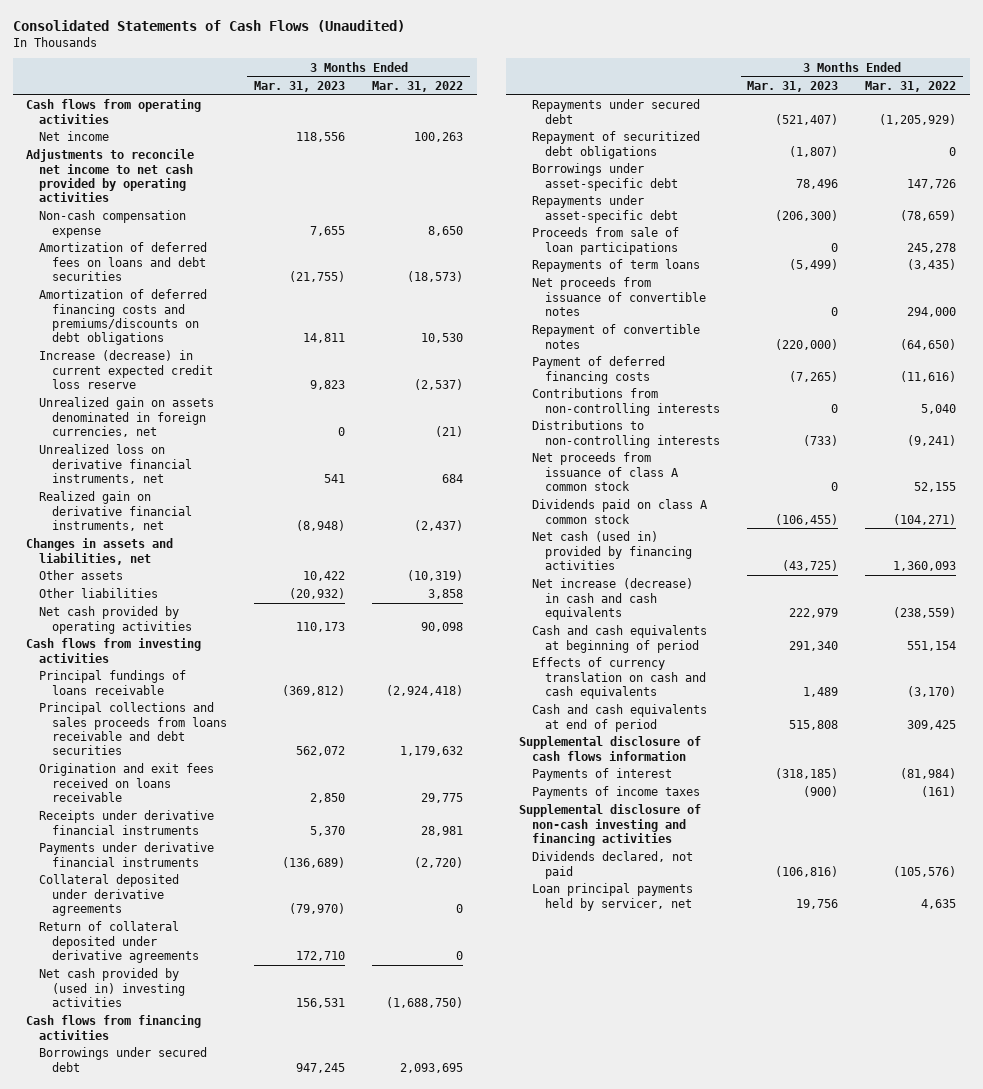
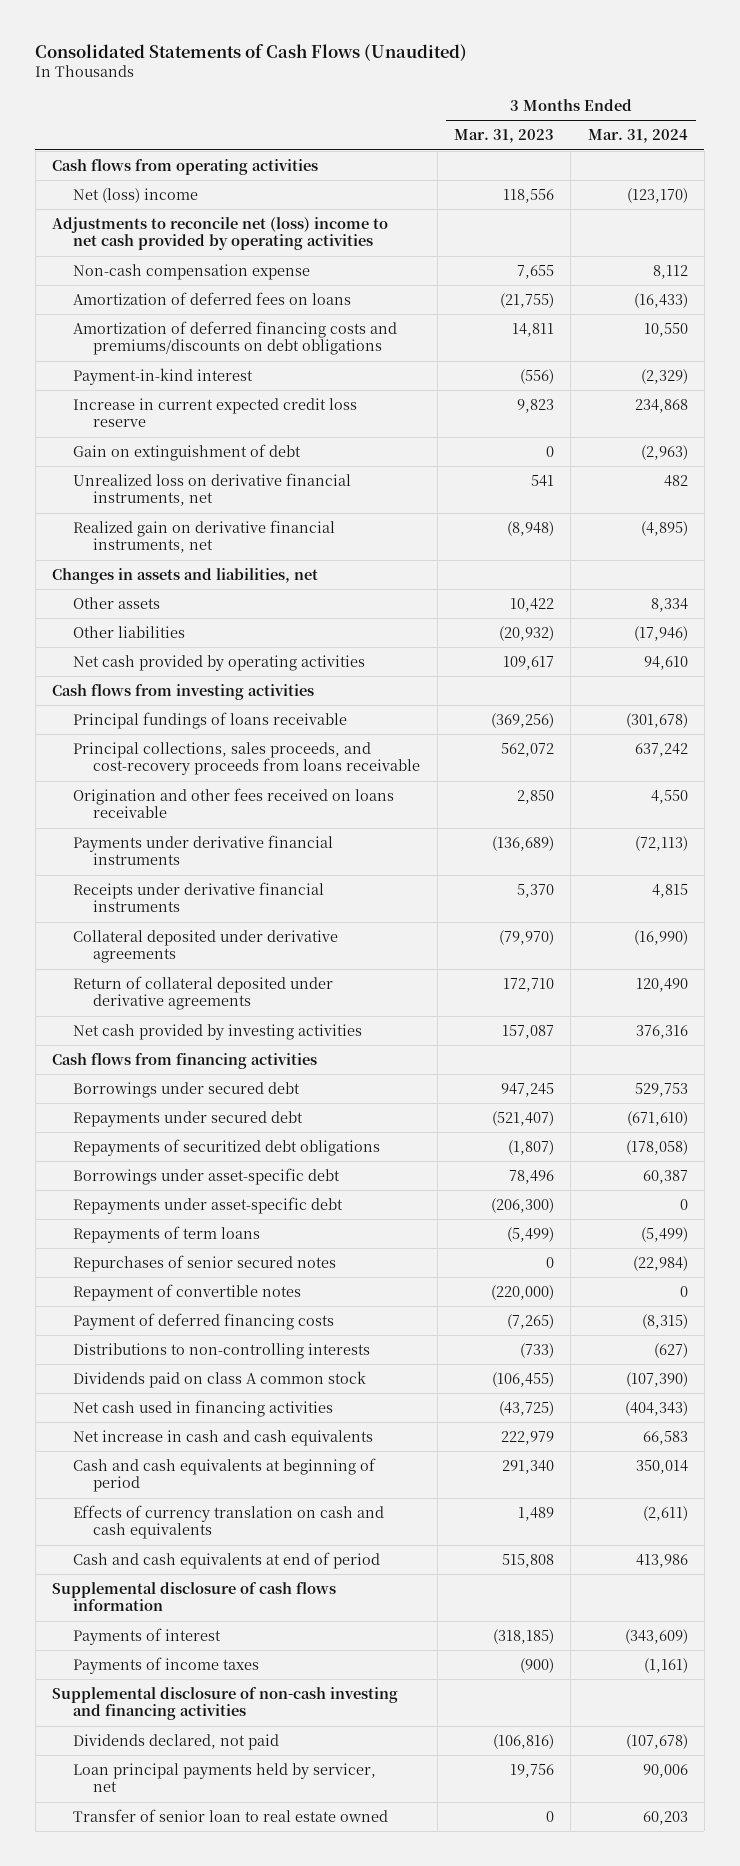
[372,81,464,93] Mar. 31, 2022 -> none
none -> [587,129,688,144] Mar. 31, 2024
[39,131,110,142] Net income -> [72,187,198,203] Net (loss) income
[26,149,195,202] Adjustments to reconcile net income to net cash provided by operating activities -> [51,216,388,251] Adjustments to reconcile net (loss) income to net cash provided by operating activities
[39,242,208,281] Amortization of deferred fees on loans and debt securities -> [72,291,351,305] Amortization of deferred fees on loans
[39,397,215,437] Unrealized gain on assets denominated in foreign currencies, net -> none
none -> [72,367,253,385] Payment-in-kind interest
[39,350,214,389] Increase (decrease) in current expected credit loss reserve -> [72,397,357,428] Increase in current expected credit loss reserve
none -> [72,443,301,461] Gain on extinguishment of debt
[296,621,346,632] 110,173 -> [503,655,555,670] 109,617
[282,684,346,696] (369,812) -> [491,712,555,728] (369,256)
[39,702,228,755] Principal collections and sales proceeds from loans receivable and debt securities -> [72,741,421,776] Principal collections, sales proceeds, and cost-recovery proceeds from loans receivable
[39,763,215,802] Origination and exit fees received on loans receivable -> [72,787,394,819] Origination and other fees received on loans receivable
[39,810,215,835] Receipts under derivative financial instruments -> [72,881,324,913] Receipts under derivative financial instruments
[39,968,186,1007] Net cash provided by (used in) investing activities -> [72,1023,362,1040] Net cash provided by investing activities
[296,997,346,1008] 156,531 -> [502,1024,555,1039] 157,087
[532,131,701,159] Repayment of securitized debt obligations -> [72,1138,380,1156] Repayments of securitized debt obligations
[532,227,680,255] Proceeds from sale of loan participations -> none
[532,277,707,316] Net proceeds from issuance of convertible notes -> none
none -> [72,1254,336,1272] Repurchases of senior secured notes
[532,388,721,416] Contributions from non-controlling interests -> none
[532,452,680,491] Net proceeds from issuance of class A common stock -> none
[532,531,693,570] Net cash (used in) provided by financing activities -> [72,1399,333,1417] Net cash used in financing activities
[532,578,694,620] Net increase (decrease) in cash and cash equivalents -> [72,1429,373,1446] Net increase in cash and cash equivalents
none -> [72,1808,388,1822] Transfer of senior loan to real estate owned

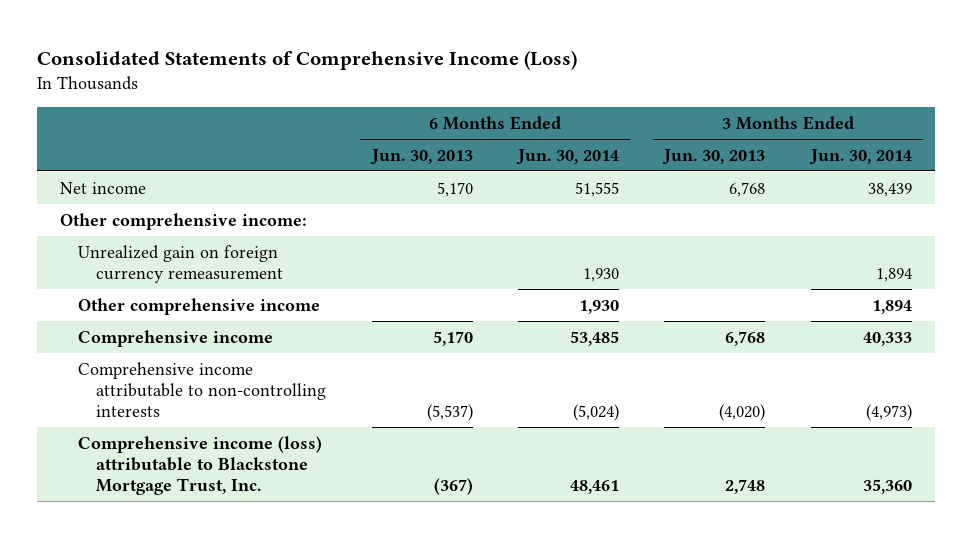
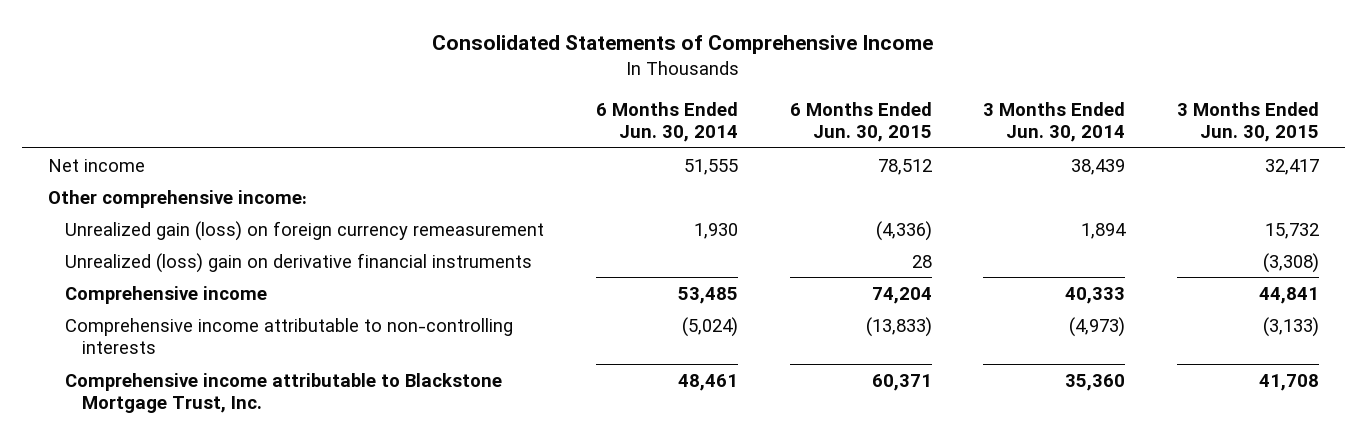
[37,50,578,71] Consolidated Statements of Comprehensive Income (Loss) -> [432,35,934,55] Consolidated Statements of Comprehensive Income
[369,148,473,165] Jun. 30, 2013 -> none
[662,148,766,165] Jun. 30, 2013 -> none
none -> [789,101,932,143] 6 Months Ended Jun. 30, 2015
none -> [1177,101,1320,143] 3 Months Ended Jun. 30, 2015
[78,297,321,315] Other comprehensive income -> none
[78,244,284,283] Unrealized gain on foreign currency remeasurement -> [64,220,544,241] Unrealized gain (loss) on foreign currency remeasurement
none -> [64,252,532,273] Unrealized (loss) gain on derivative financial instruments
[78,435,323,495] Comprehensive income (loss) attributable to Blackstone Mortgage Trust, Inc. -> [64,372,502,414] Comprehensive income attributable to Blackstone Mortgage Trust, Inc.

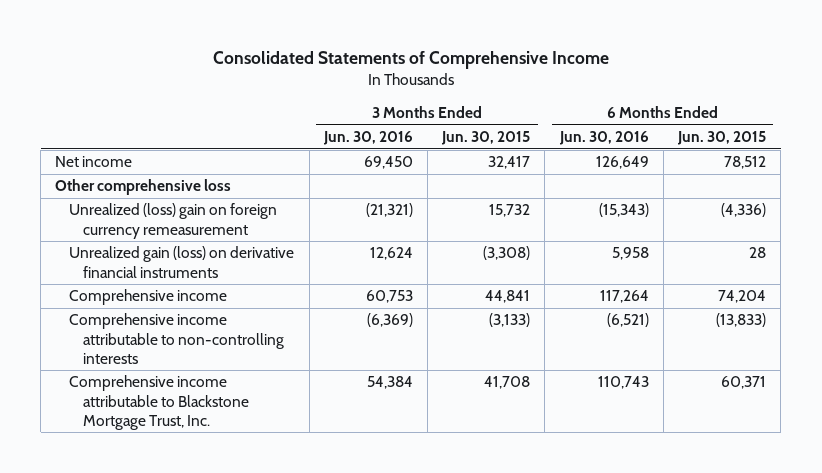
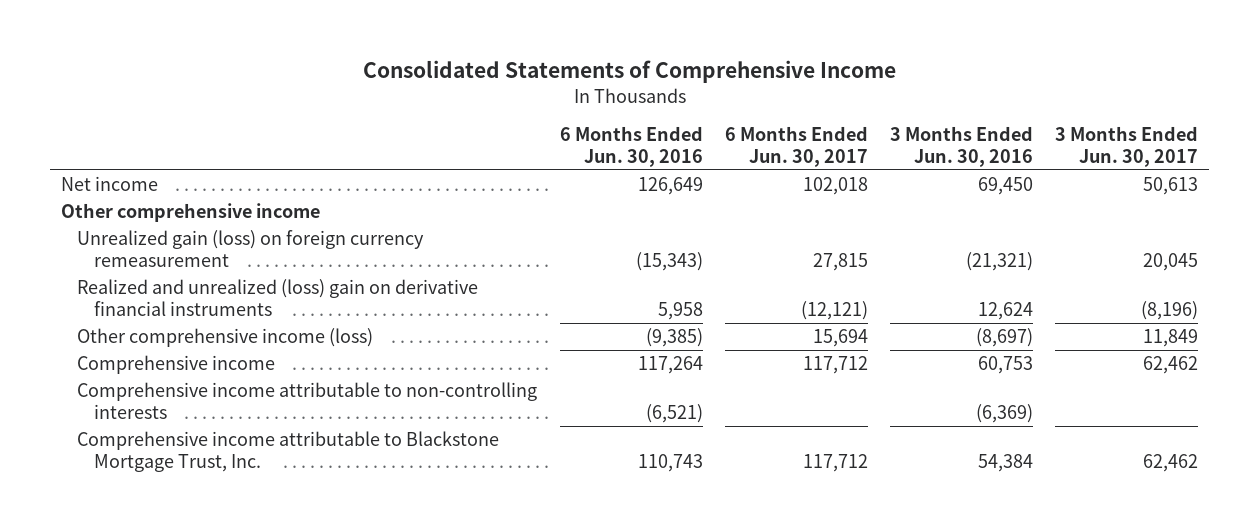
[441,130,531,145] Jun. 30, 2015 -> none
[677,130,767,145] Jun. 30, 2015 -> none
none -> [724,126,868,167] 6 Months Ended Jun. 30, 2017
none -> [1055,126,1199,167] 3 Months Ended Jun. 30, 2017
[55,179,232,196] Other comprehensive loss -> [60,203,320,223] Other comprehensive income
[69,203,278,239] Unrealized (loss) gain on foreign currency remeasurement -> [77,230,425,267] Unrealized gain (loss) on foreign currency remeasurement
[69,246,295,278] Unrealized gain (loss) on derivative financial instruments -> [77,279,479,316] Realized and unrealized (loss) gain on derivative financial instruments
none -> [77,328,374,348] Other comprehensive income (loss)

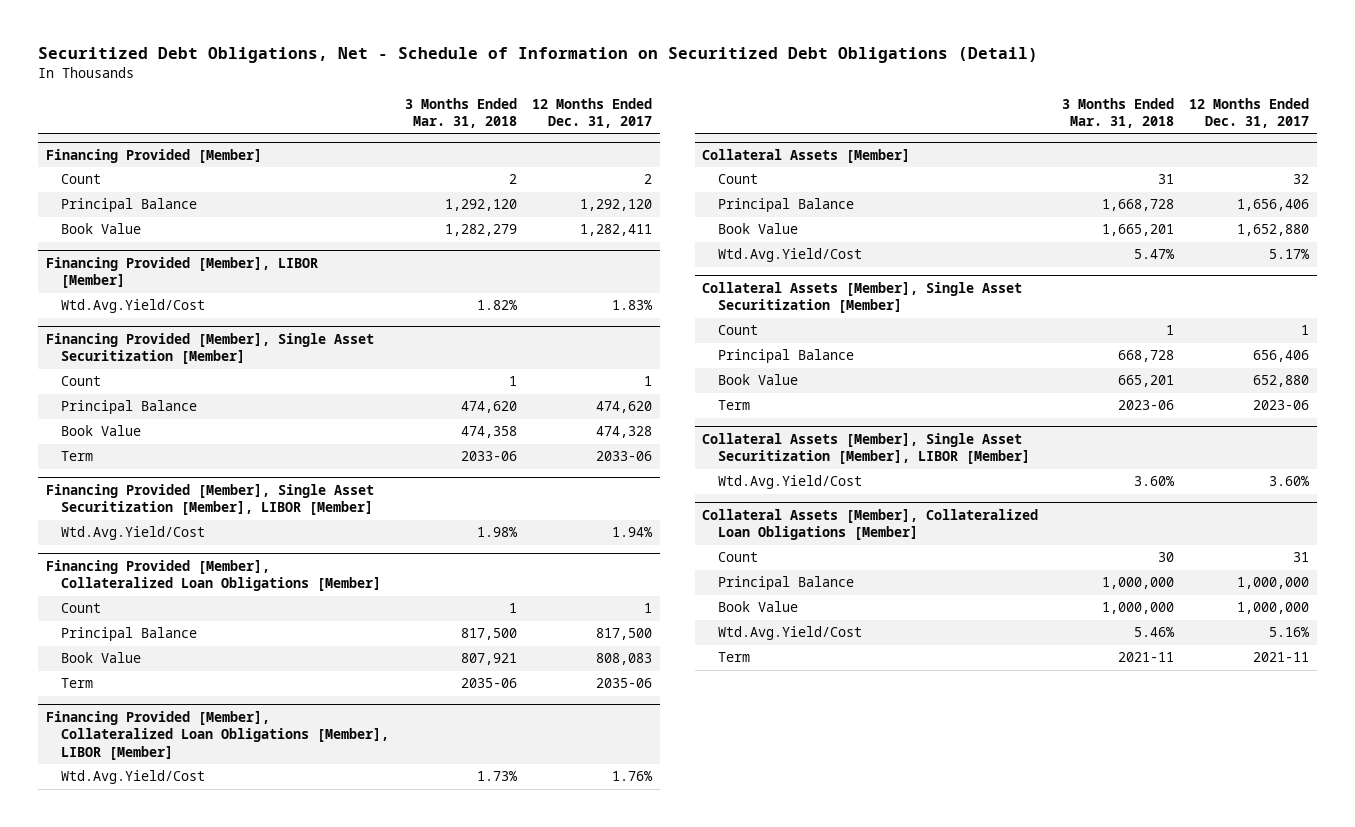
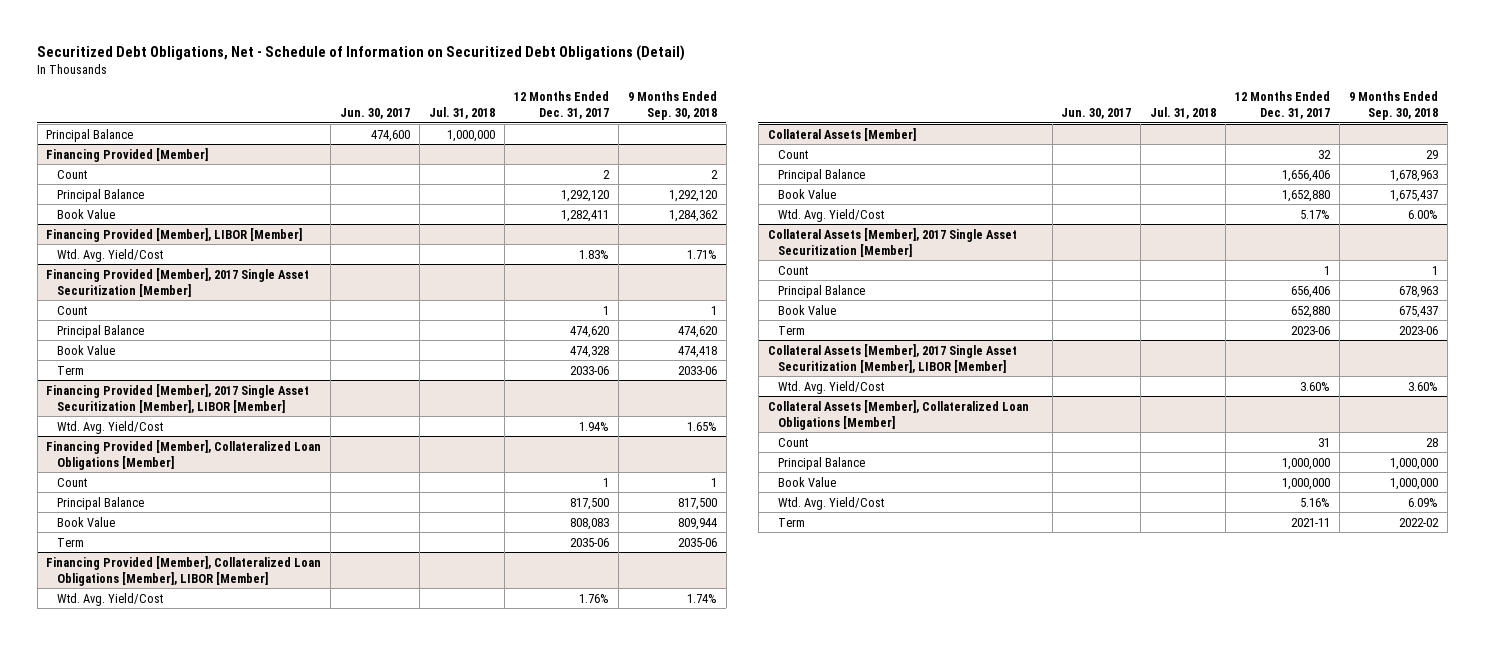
[404,97,517,129] 3 Months Ended Mar. 31, 2018 -> none
none -> [340,108,411,120] Jun. 30, 2017
none -> [429,107,496,120] Jul. 31, 2018
none -> [628,91,718,121] 9 Months Ended Sep. 30, 2018
none -> [46,128,134,142] Principal Balance
[61,299,206,314] Wtd.Avg.Yield/Cost -> [57,248,164,262] Wtd. Avg. Yield/Cost
[45,332,374,365] Financing Provided [Member], Single Asset Securitization [Member] -> [46,267,310,297] Financing Provided [Member], 2017 Single Asset Securitization [Member]
[45,483,374,516] Financing Provided [Member], Single Asset Securitization [Member], LIBOR [Member] -> [46,383,310,413] Financing Provided [Member], 2017 Single Asset Securitization [Member], LIBOR [Member]
[61,526,206,541] Wtd.Avg.Yield/Cost -> [57,420,164,434] Wtd. Avg. Yield/Cost
[61,770,206,785] Wtd.Avg.Yield/Cost -> [57,592,164,606] Wtd. Avg. Yield/Cost
[717,248,862,263] Wtd.Avg.Yield/Cost -> [778,208,885,222] Wtd. Avg. Yield/Cost
[702,281,1023,314] Collateral Assets [Member], Single Asset Securitization [Member] -> [767,227,1017,257] Collateral Assets [Member], 2017 Single Asset Securitization [Member]
[702,432,1030,465] Collateral Assets [Member], Single Asset Securitization [Member], LIBOR [Member] -> [767,343,1017,373] Collateral Assets [Member], 2017 Single Asset Securitization [Member], LIBOR [Member]
[717,475,862,490] Wtd.Avg.Yield/Cost -> [778,380,885,394] Wtd. Avg. Yield/Cost
[717,626,862,641] Wtd.Avg.Yield/Cost -> [778,496,885,510] Wtd. Avg. Yield/Cost

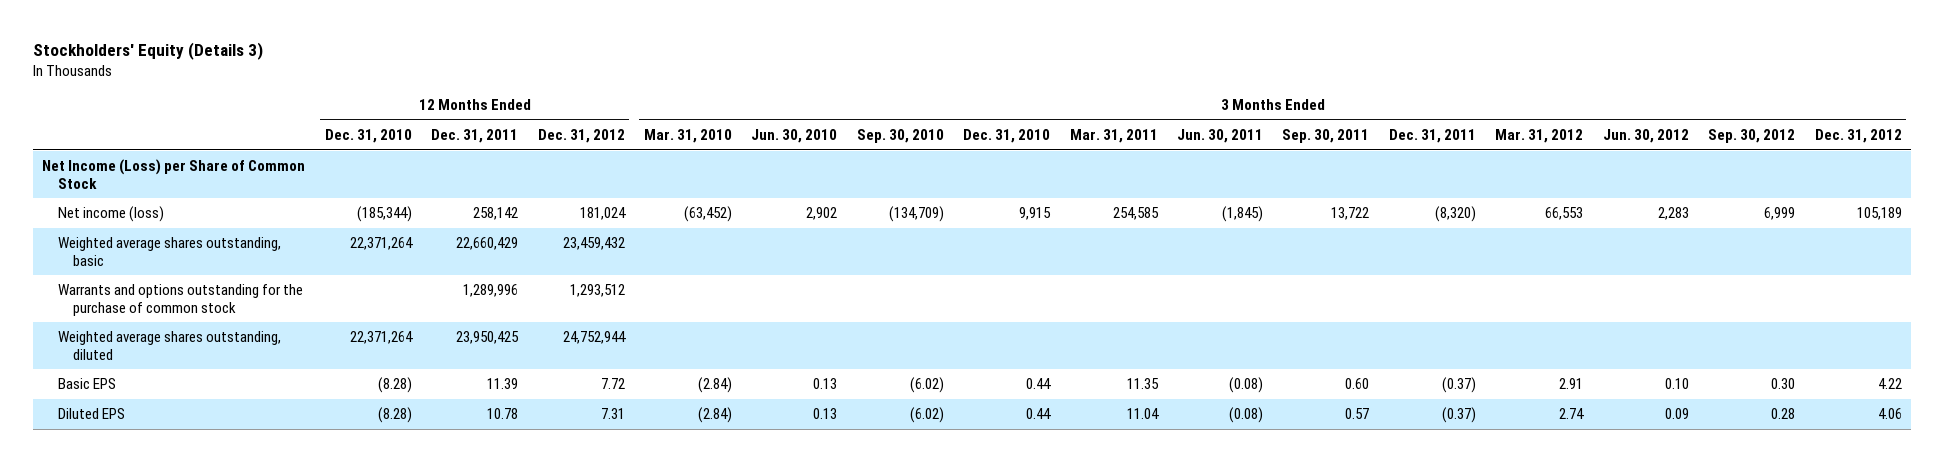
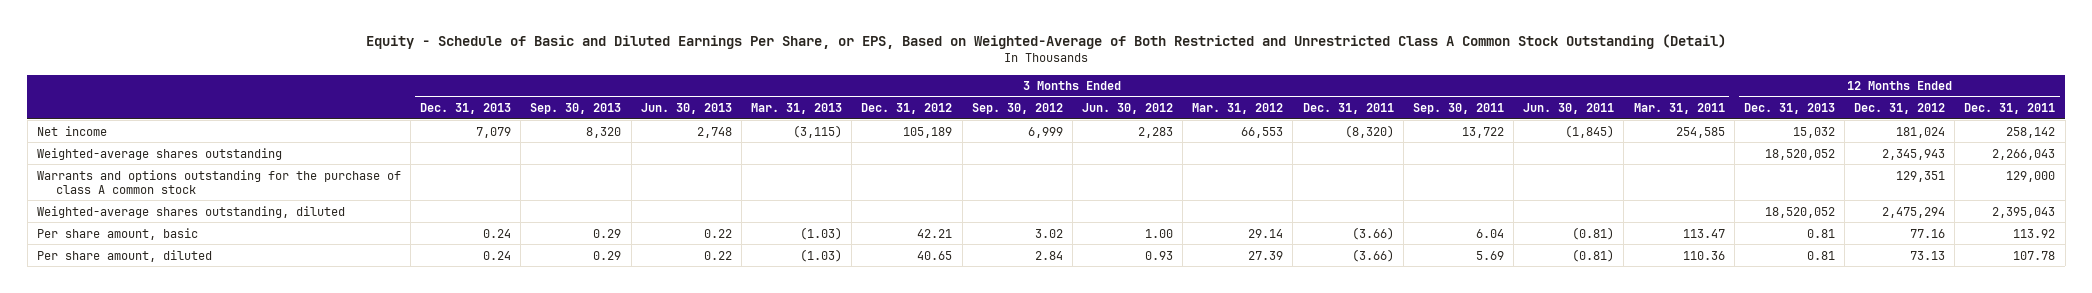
[32,41,263,60] Stockholders' Equity (Details 3) -> [366,34,1727,50] Equity - Schedule of Basic and Diluted Earnings Per Share, or EPS, Based on Weighted-Average of Both Restricted and Unrestricted Class A Common Stock Outstanding (Detail)
[324,128,412,143] Dec. 31, 2010 -> none
[643,128,732,143] Mar. 31, 2010 -> none
[751,128,838,143] Jun. 30, 2010 -> none
[856,128,944,143] Sep. 30, 2010 -> none
[963,128,1051,143] Dec. 31, 2010 -> none
none -> [420,103,512,115] Dec. 31, 2013
none -> [530,103,622,115] Sep. 30, 2013
none -> [640,103,732,115] Jun. 30, 2013
none -> [751,103,843,115] Mar. 31, 2013
none -> [1743,103,1835,115] Dec. 31, 2013
[42,159,306,189] Net Income (Loss) per Share of Common Stock -> none
[57,206,164,223] Net income (loss) -> [36,125,107,136] Net income
[57,237,281,266] Weighted average shares outstanding, basic -> [36,147,282,160] Weighted-average shares outstanding
[456,237,519,251] 22,660,429 -> [1992,148,2056,160] 2,266,043
[562,237,625,251] 23,459,432 -> [1882,148,1946,160] 2,345,943
[57,284,303,316] Warrants and options outstanding for the purchase of common stock -> [36,169,401,194] Warrants and options outstanding for the purchase of class A common stock
[463,284,519,298] 1,289,996 -> [2006,170,2056,182] 129,000
[569,284,625,298] 1,293,512 -> [1896,170,1946,182] 129,351
[57,331,281,360] Weighted average shares outstanding, diluted -> [36,205,345,218] Weighted-average shares outstanding, diluted
[456,331,520,345] 23,950,425 -> [1992,206,2056,218] 2,395,043
[562,331,626,345] 24,752,944 -> [1882,206,1946,218] 2,475,294
[57,378,116,390] Basic EPS -> [36,227,198,240] Per share amount, basic
[487,378,519,390] 11.39 -> [2013,228,2056,238] 113.92
[600,378,625,390] 7.72 -> [1910,228,1946,238] 77.16
[1126,378,1159,390] 11.35 -> [1682,228,1725,238] 113.47
[1229,377,1264,394] (0.08) -> [1572,226,1615,240] (0.81)
[1345,378,1370,390] 0.60 -> [1475,228,1504,238] 6.04
[1441,377,1476,394] (0.37) -> [1351,226,1394,240] (3.66)
[1559,378,1584,390] 2.91 -> [1248,228,1284,238] 29.14
[1664,378,1689,390] 0.10 -> [1144,228,1173,238] 1.00
[1771,378,1796,390] 0.30 -> [1034,228,1063,238] 3.02
[1877,378,1902,390] 4.22 -> [917,228,953,238] 42.21
[57,408,125,420] Diluted EPS -> [36,249,212,262] Per share amount, diluted
[487,408,519,420] 10.78 -> [2013,250,2056,260] 107.78
[600,408,625,420] 7.31 -> [1910,250,1946,260] 73.13
[1126,408,1159,420] 11.04 -> [1682,250,1725,260] 110.36
[1229,407,1264,424] (0.08) -> [1572,248,1615,262] (0.81)
[1345,408,1370,420] 0.57 -> [1475,250,1504,260] 5.69
[1441,407,1476,424] (0.37) -> [1351,248,1394,262] (3.66)
[1559,408,1585,420] 2.74 -> [1248,250,1284,260] 27.39
[1664,408,1689,420] 0.09 -> [1144,250,1173,260] 0.93
[1771,408,1796,420] 0.28 -> [1034,250,1063,260] 2.84
[1877,408,1902,420] 4.06 -> [917,250,953,260] 40.65

